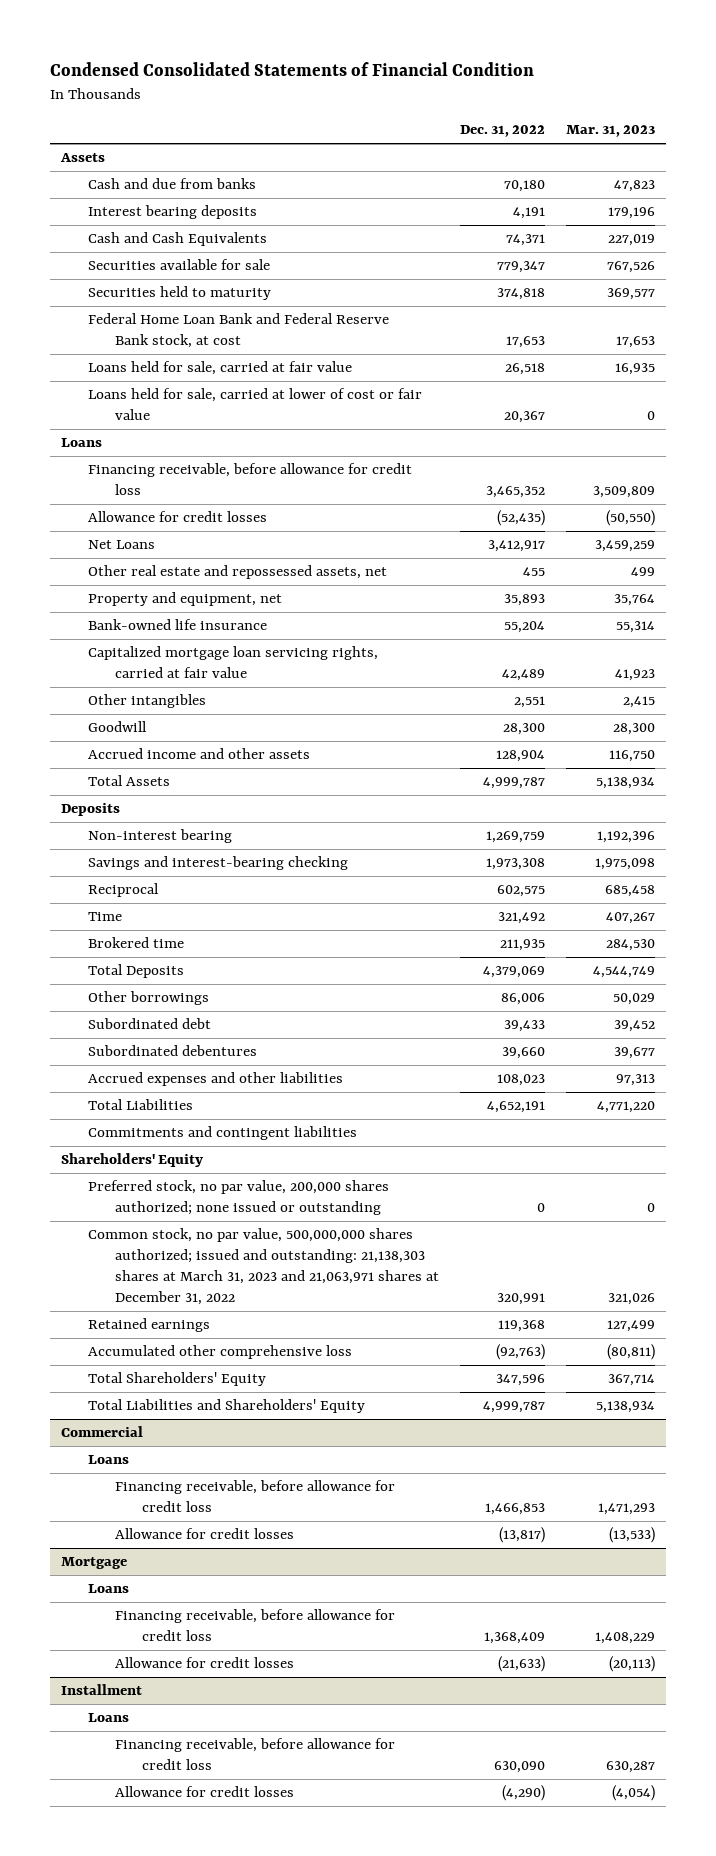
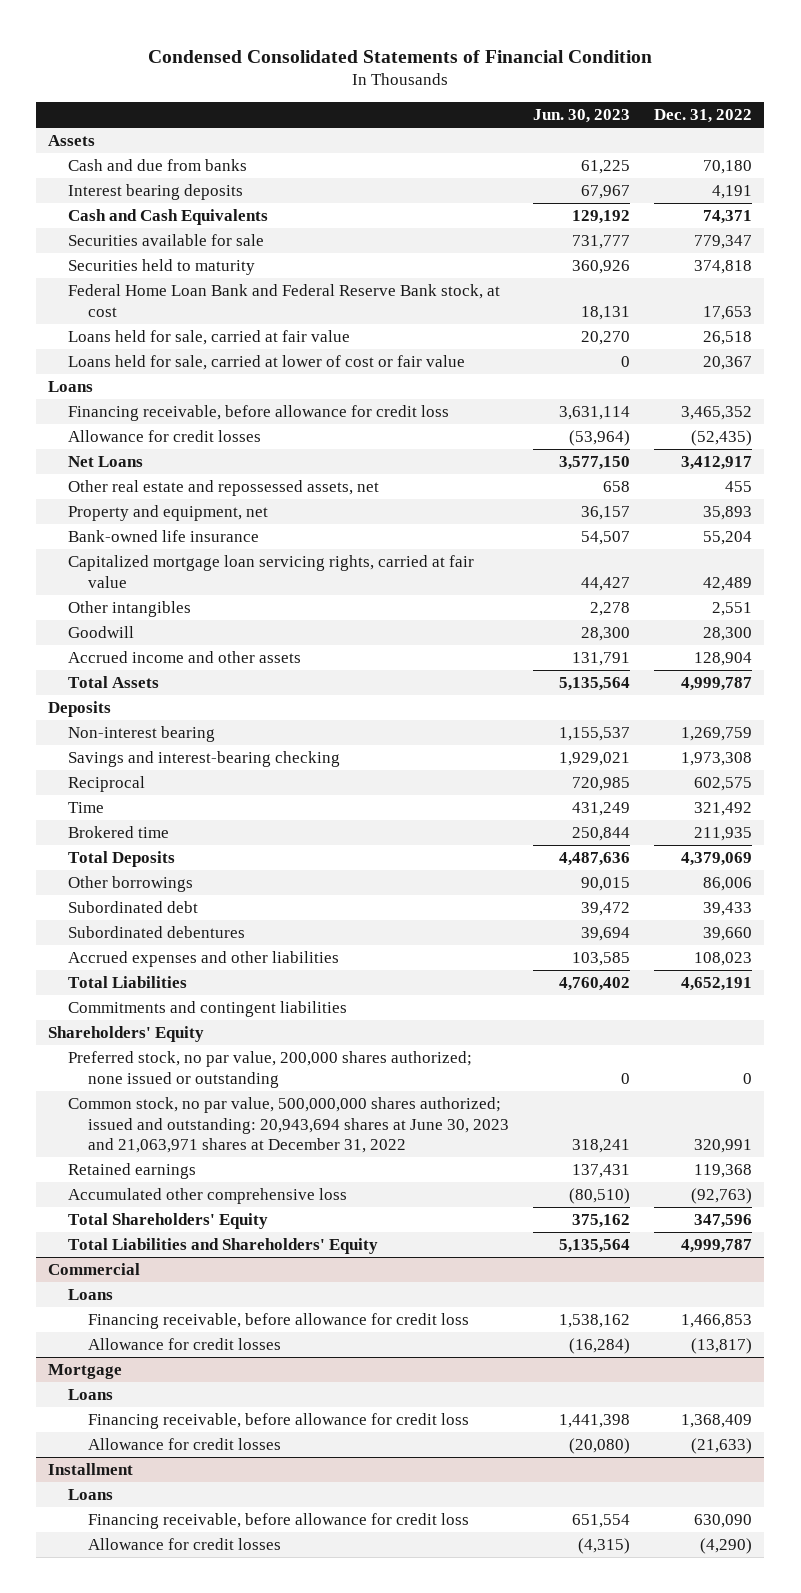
[566,125,656,138] Mar. 31, 2023 -> none
none -> [533,108,631,123] Jun. 30, 2023
[87,1228,439,1306] Common stock, no par value, 500,000,000 shares authorized; issued and outstanding: 21,138,303 shares at March 31, 2023 and 21,063,971 shares at December 31, 2022 -> [68,1097,510,1154] Common stock, no par value, 500,000,000 shares authorized; issued and outstanding: 20,943,694 shares at June 30, 2023 and 21,063,971 shares at December 31, 2022

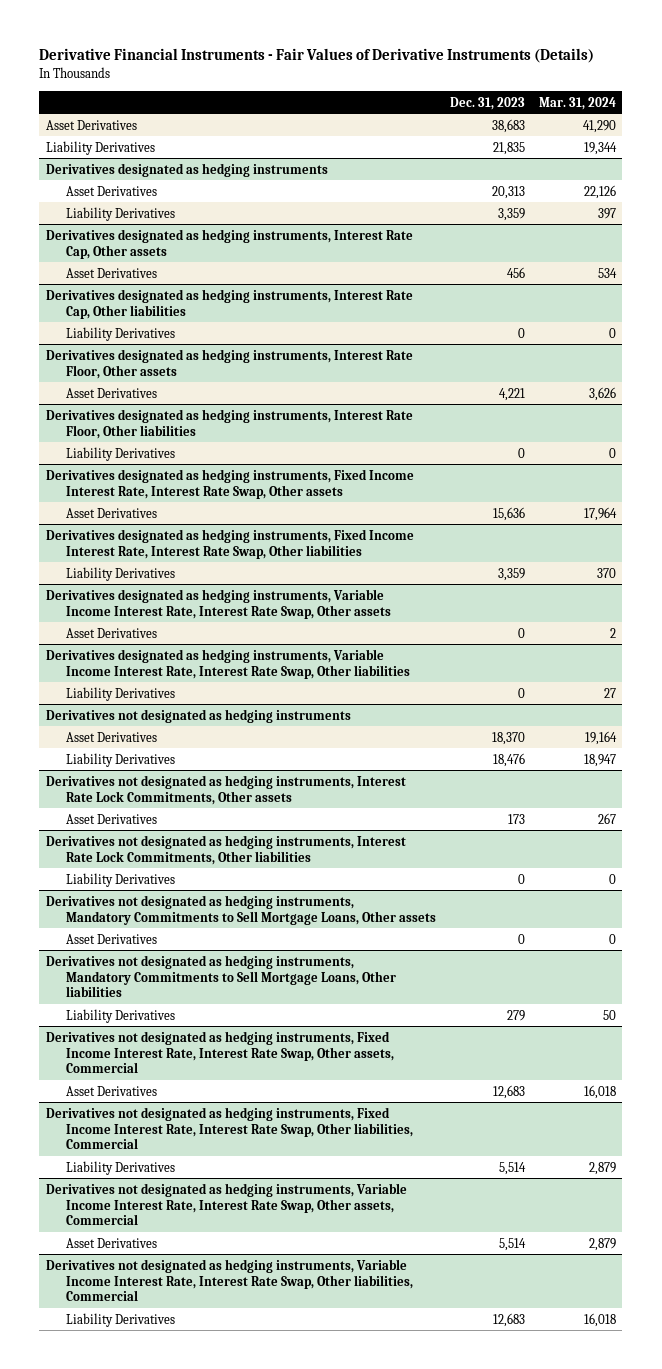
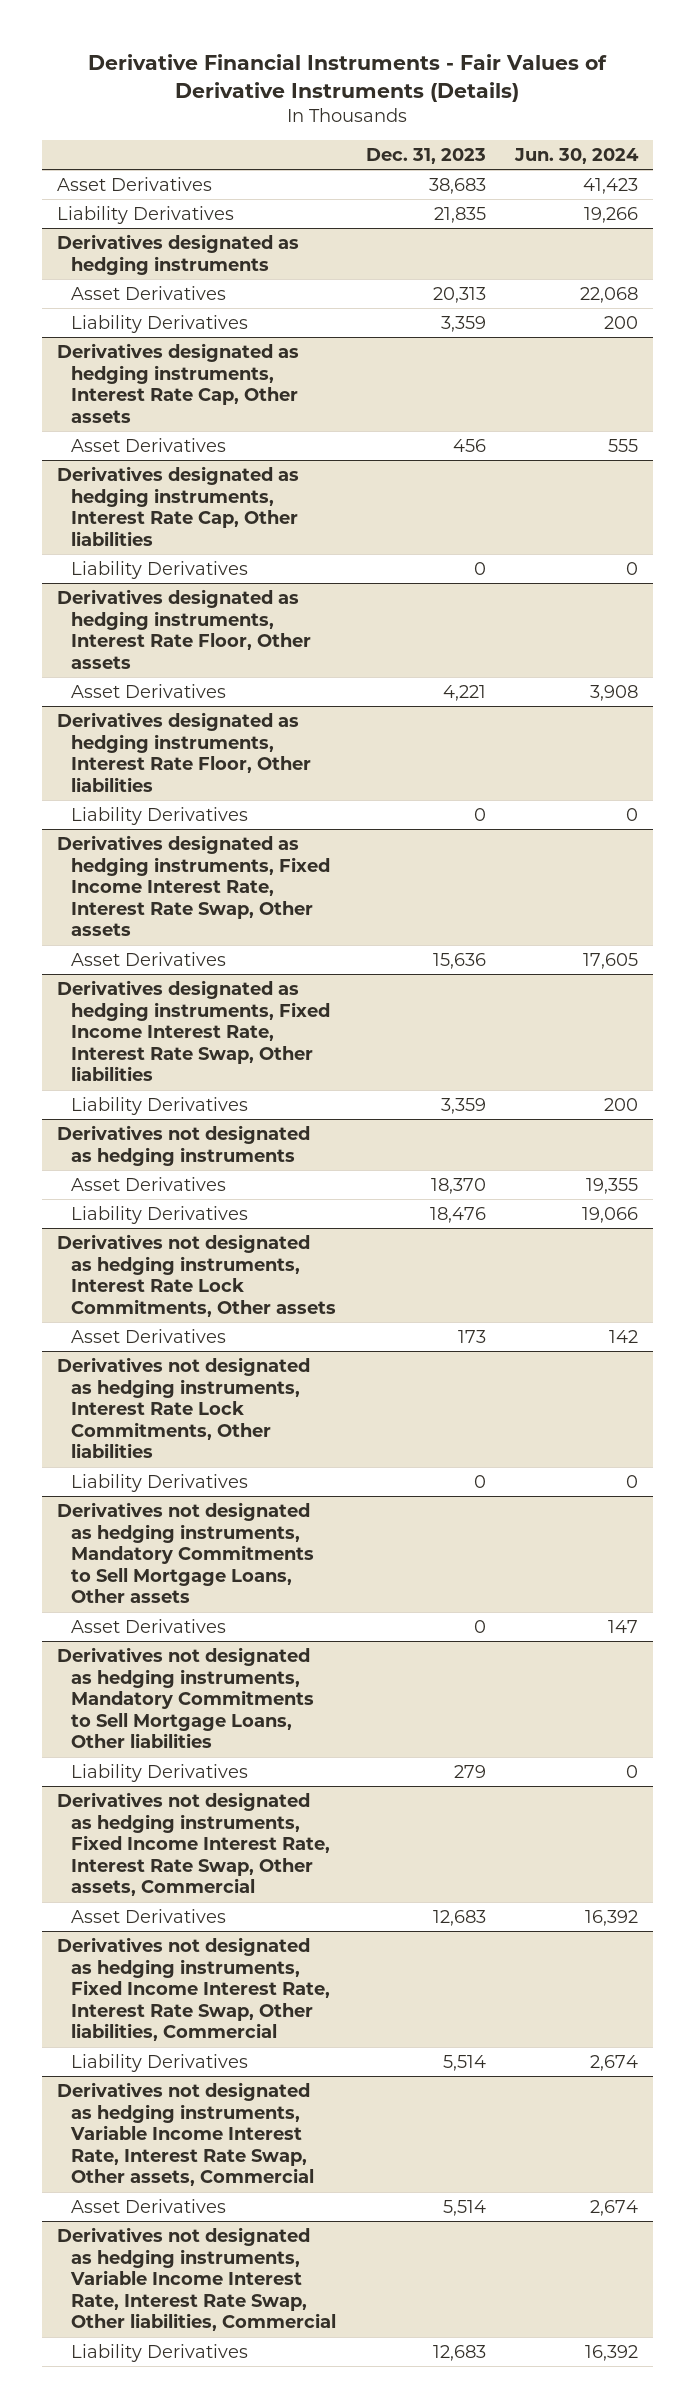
[538,96,616,110] Mar. 31, 2024 -> none
none -> [513,148,639,165] Jun. 30, 2024
[46,588,392,619] Derivatives designated as hedging instruments, Variable Income Interest Rate, Interest Rate Swap, Other assets -> none
[66,627,158,638] Asset Derivatives -> none
[46,648,411,679] Derivatives designated as hedging instruments, Variable Income Interest Rate, Interest Rate Swap, Other liabilities -> none
[66,686,176,701] Liability Derivatives -> none

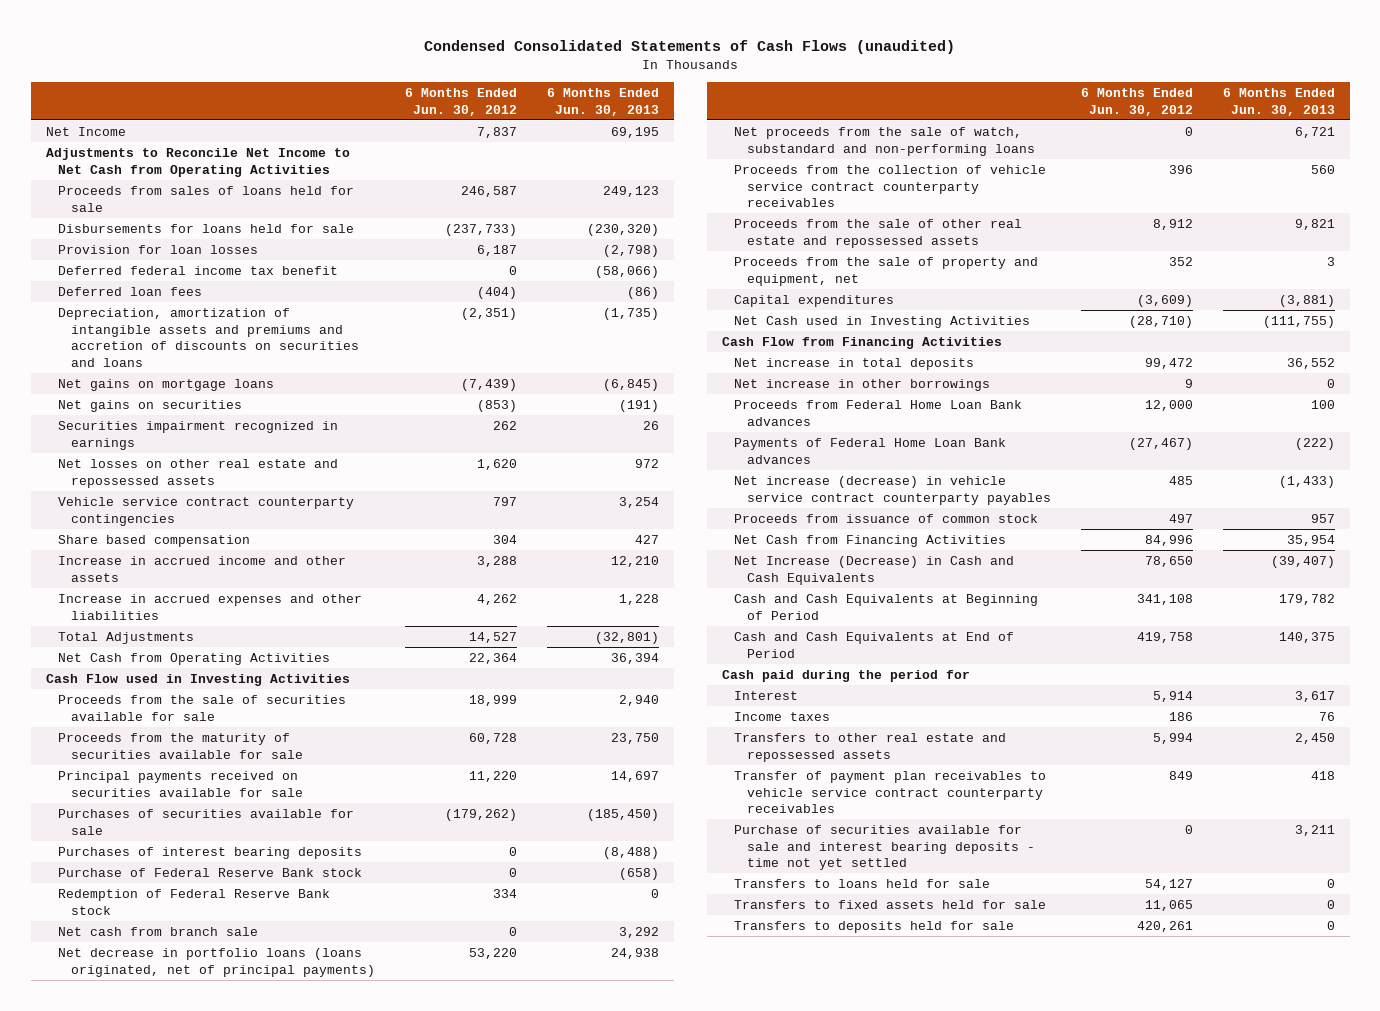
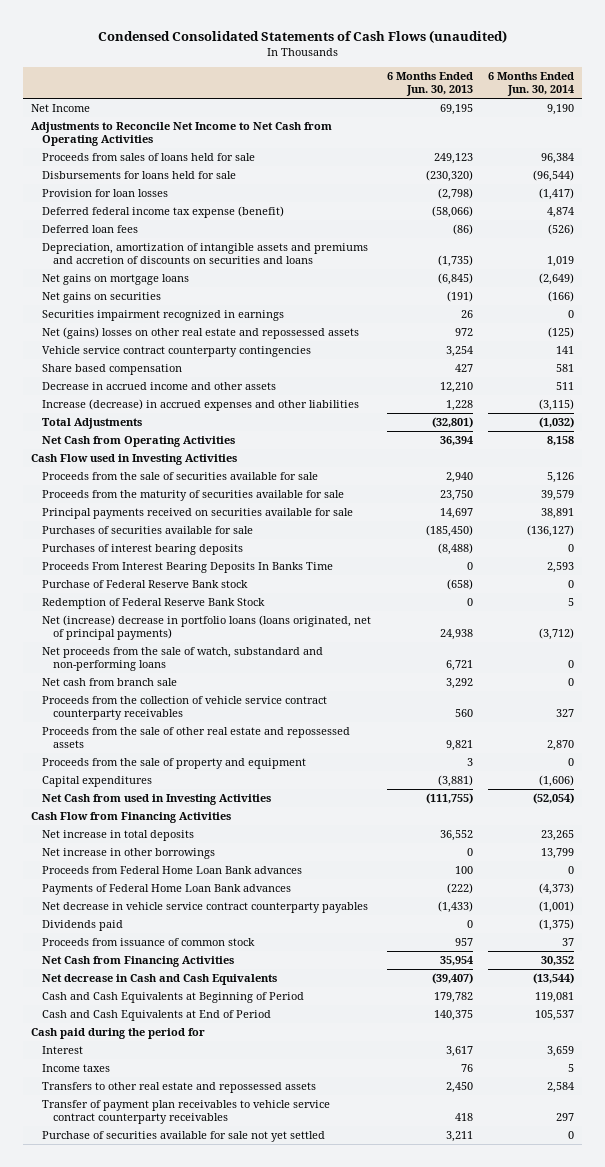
[404,88,517,116] 6 Months Ended Jun. 30, 2012 -> none
none -> [488,71,575,97] 6 Months Ended Jun. 30, 2014
[58,265,339,275] Deferred federal income tax benefit -> [42,205,285,218] Deferred federal income tax expense (benefit)
[58,458,339,488] Net losses on other real estate and repossessed assets -> [42,326,360,339] Net (gains) losses on other real estate and repossessed assets
[58,555,347,582] Increase in accrued income and other assets -> [42,381,277,390] Decrease in accrued income and other assets
[58,593,363,620] Increase in accrued expenses and other liabilities -> [42,398,360,411] Increase (decrease) in accrued expenses and other liabilities
none -> [42,561,334,573] Proceeds From Interest Bearing Deposits In Banks Time
[58,888,331,915] Redemption of Federal Reserve Bank stock -> [42,597,266,609] Redemption of Federal Reserve Bank Stock
[58,947,375,977] Net decrease in portfolio loans (loans originated, net of principal payments) -> [42,614,372,641] Net (increase) decrease in portfolio loans (loans originated, net of principal payments)
[58,926,259,936] Net cash from branch sale -> [42,677,178,686] Net cash from branch sale
[734,256,1039,286] Proceeds from the sale of property and equipment, net -> [42,757,307,769] Proceeds from the sale of property and equipment
[734,315,1031,328] Net Cash used in Investing Activities -> [42,793,272,805] Net Cash from used in Investing Activities
[734,475,1051,505] Net increase (decrease) in vehicle service contract counterparty payables -> [42,901,369,913] Net decrease in vehicle service contract counterparty payables
none -> [42,919,124,931] Dividends paid
[734,555,1015,585] Net Increase (Decrease) in Cash and Cash Equivalents -> [42,973,278,985] Net decrease in Cash and Cash Equivalents
[734,878,991,888] Transfers to loans held for sale -> none
[734,899,1047,909] Transfers to fixed assets held for sale -> none
[734,920,1015,933] Transfers to deposits held for sale -> none
[734,824,1035,871] Purchase of securities available for sale and interest bearing deposits - time not yet settled -> [42,1130,326,1142] Purchase of securities available for sale not yet settled

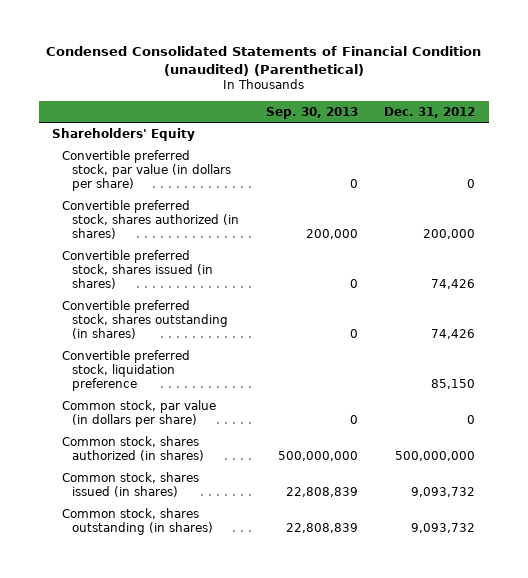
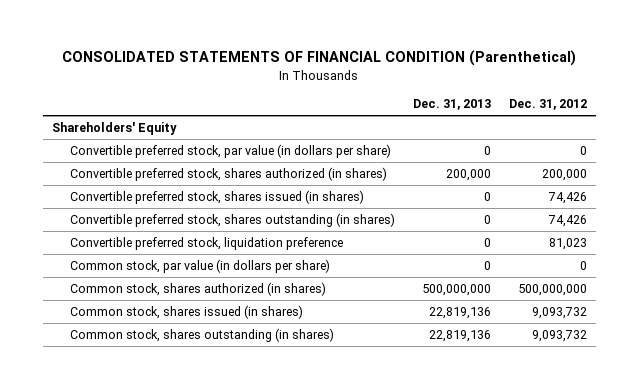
[45,46,481,76] Condensed Consolidated Statements of Financial Condition (unaudited) (Parenthetical) -> [62,50,577,67] CONSOLIDATED STATEMENTS OF FINANCIAL CONDITION (Parenthetical)
[265,106,358,119] Sep. 30, 2013 -> none
none -> [412,99,491,111] Dec. 31, 2013
[431,379,476,390] 85,150 -> [549,238,588,251] 81,023

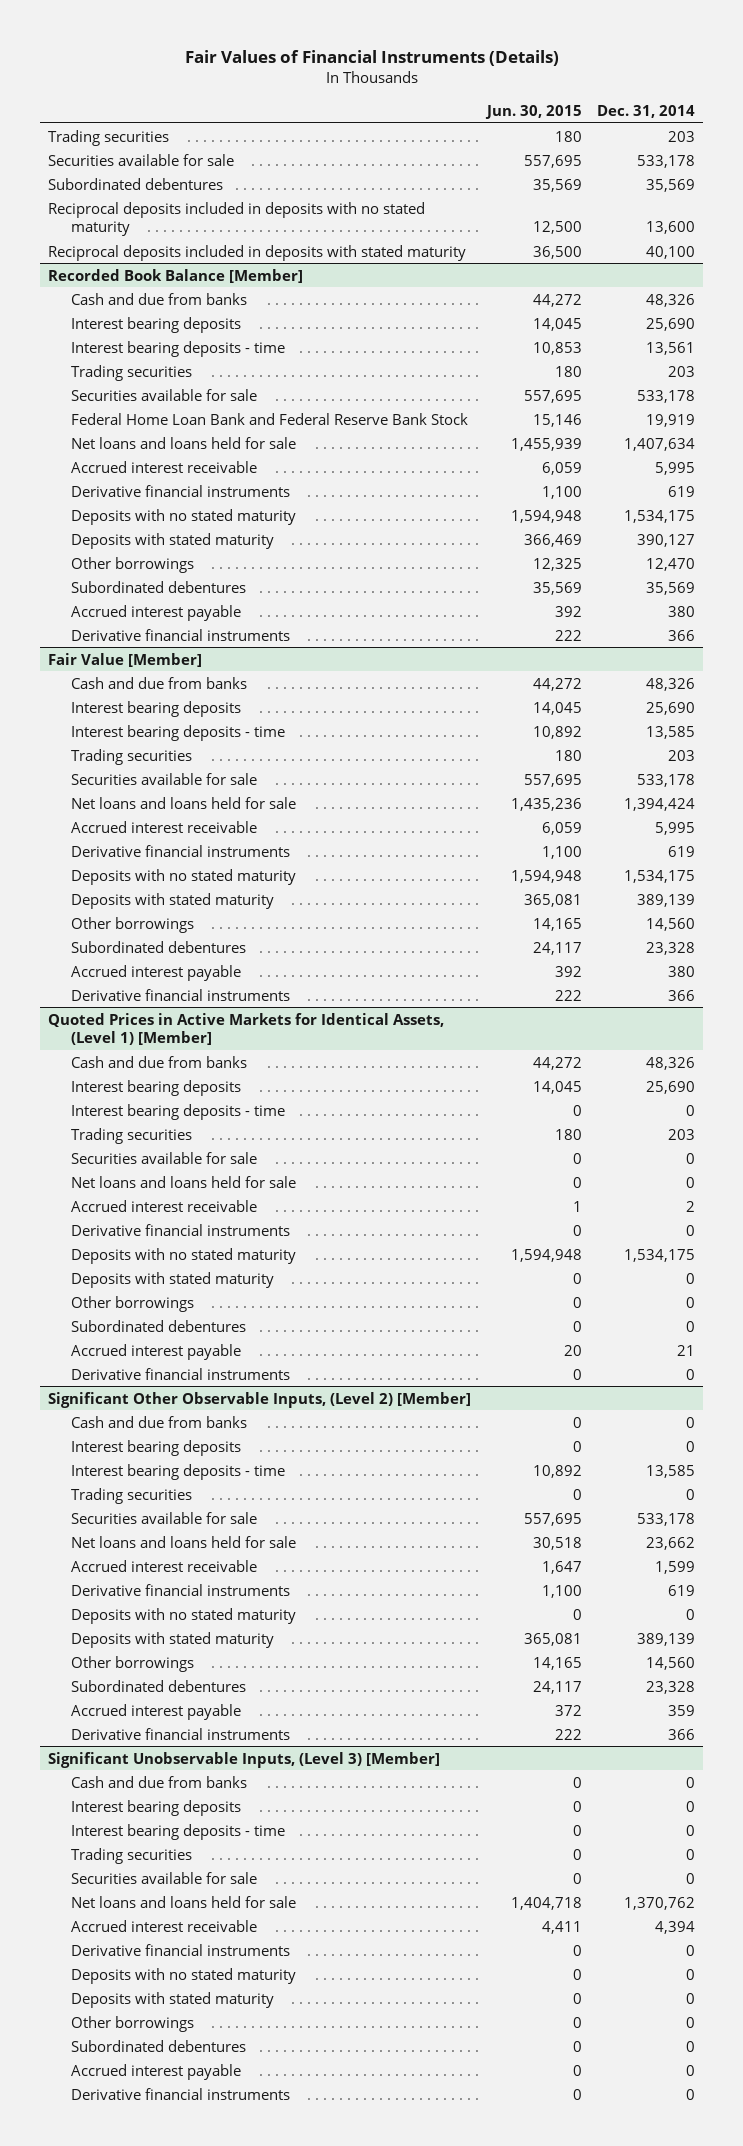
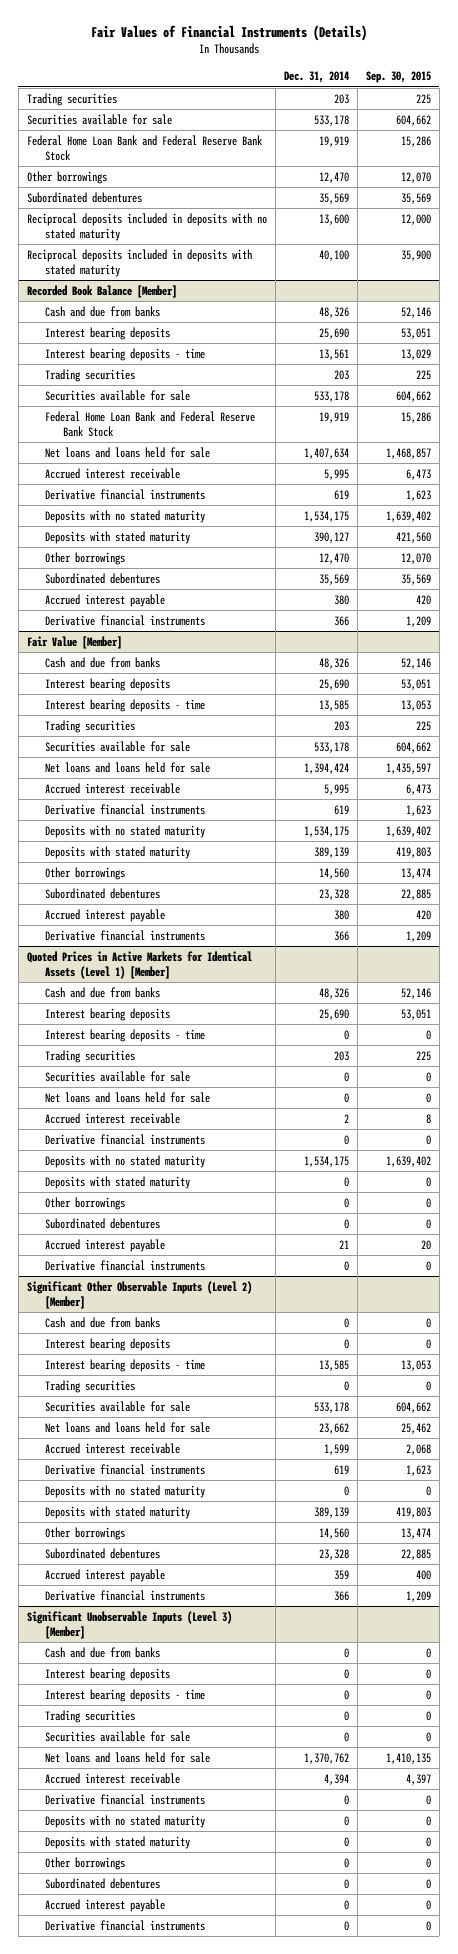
[484,104,582,119] Jun. 30, 2015 -> none
none -> [365,71,431,84] Sep. 30, 2015
none -> [26,134,263,161] Federal Home Loan Bank and Federal Reserve Bank Stock
none -> [26,170,107,184] Other borrowings
[47,1012,444,1045] Quoted Prices in Active Markets for Identical Assets, (Level 1) [Member] -> [26,950,252,979] Quoted Prices in Active Markets for Identical Assets (Level 1) [Member]
[47,1391,471,1408] Significant Other Observable Inputs, (Level 2) [Member] -> [26,1280,252,1309] Significant Other Observable Inputs (Level 2) [Member]
[47,1751,440,1768] Significant Unobservable Inputs, (Level 3) [Member] -> [26,1610,232,1639] Significant Unobservable Inputs (Level 3) [Member]

